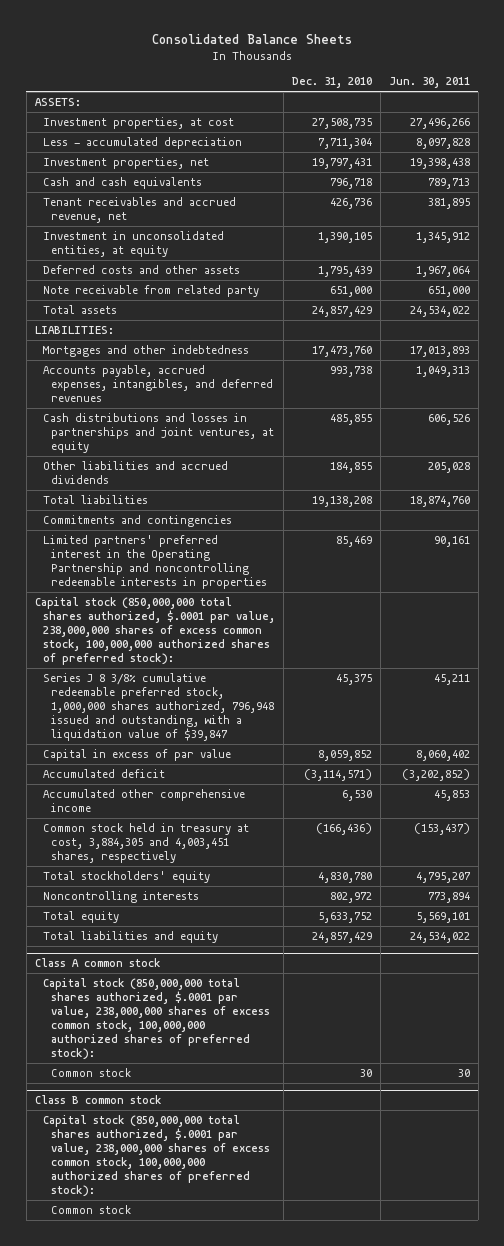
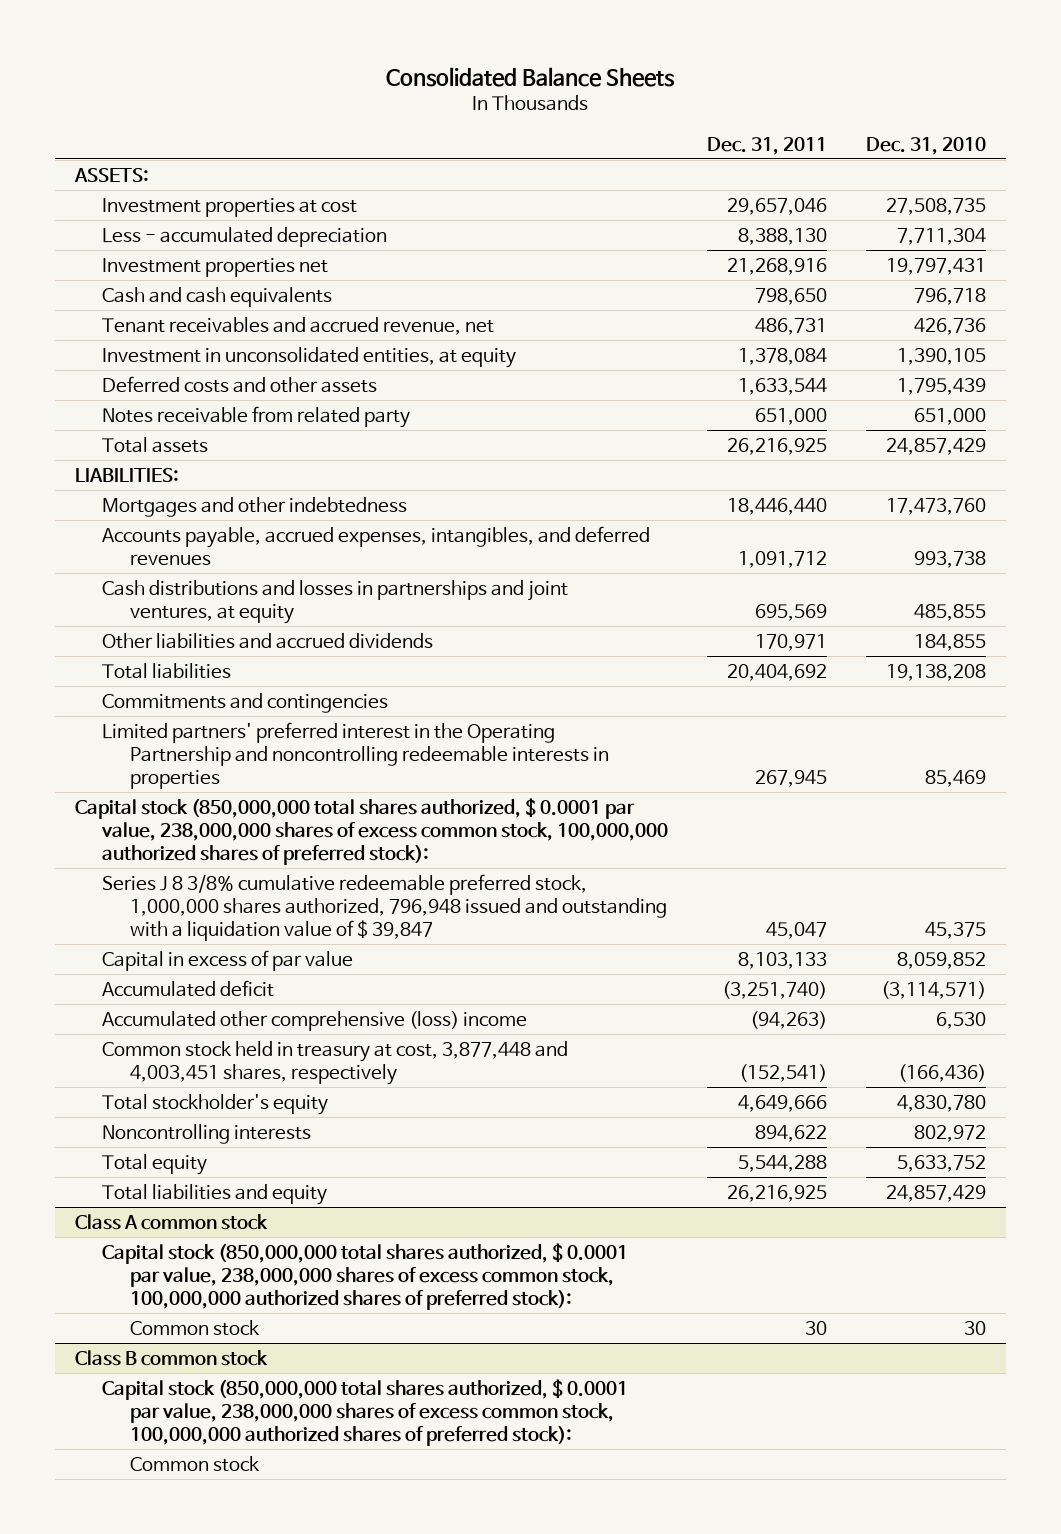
[388,77,470,89] Jun. 30, 2011 -> none
none -> [707,136,828,155] Dec. 31, 2011
[42,116,234,129] Investment properties, at cost -> [102,197,358,217] Investment properties at cost
[42,156,209,169] Investment properties, net -> [102,257,329,277] Investment properties net
[42,284,259,297] Note receivable from related party -> [102,405,411,428] Notes receivable from related party
[34,596,275,665] Capital stock (850,000,000 total shares authorized, $.0001 par value, 238,000,000 shares of excess common stock, 100,000,000 authorized shares of preferred stock): -> [74,797,669,865] Capital stock (850,000,000 total shares authorized, $ 0.0001 par value, 238,000,000 shares of excess common stock, 100,000,000 authorized shares of preferred stock):
[42,672,275,741] Series J 8 3/8% cumulative redeemable preferred stock, 1,000,000 shares authorized, 796,948 issued and outstanding, with a liquidation value of $39,847 -> [102,873,667,941] Series J 8 3/8% cumulative redeemable preferred stock, 1,000,000 shares authorized, 796,948 issued and outstanding with a liquidation value of $ 39,847
[42,788,245,812] Accumulated other comprehensive income -> [102,1010,528,1031] Accumulated other comprehensive (loss) income
[42,822,249,863] Common stock held in treasury at cost, 3,884,305 and 4,003,451 shares, respectively -> [102,1040,569,1085] Common stock held in treasury at cost, 3,877,448 and 4,003,451 shares, respectively
[42,870,210,883] Total stockholders' equity -> [102,1093,329,1115] Total stockholder's equity
[42,977,271,1061] Capital stock (850,000,000 total shares authorized, $.0001 par value, 238,000,000 shares of excess common stock, 100,000,000 authorized shares of preferred stock): -> [102,1242,629,1310] Capital stock (850,000,000 total shares authorized, $ 0.0001 par value, 238,000,000 shares of excess common stock, 100,000,000 authorized shares of preferred stock):
[42,1114,271,1198] Capital stock (850,000,000 total shares authorized, $.0001 par value, 238,000,000 shares of excess common stock, 100,000,000 authorized shares of preferred stock): -> [102,1378,629,1446] Capital stock (850,000,000 total shares authorized, $ 0.0001 par value, 238,000,000 shares of excess common stock, 100,000,000 authorized shares of preferred stock):

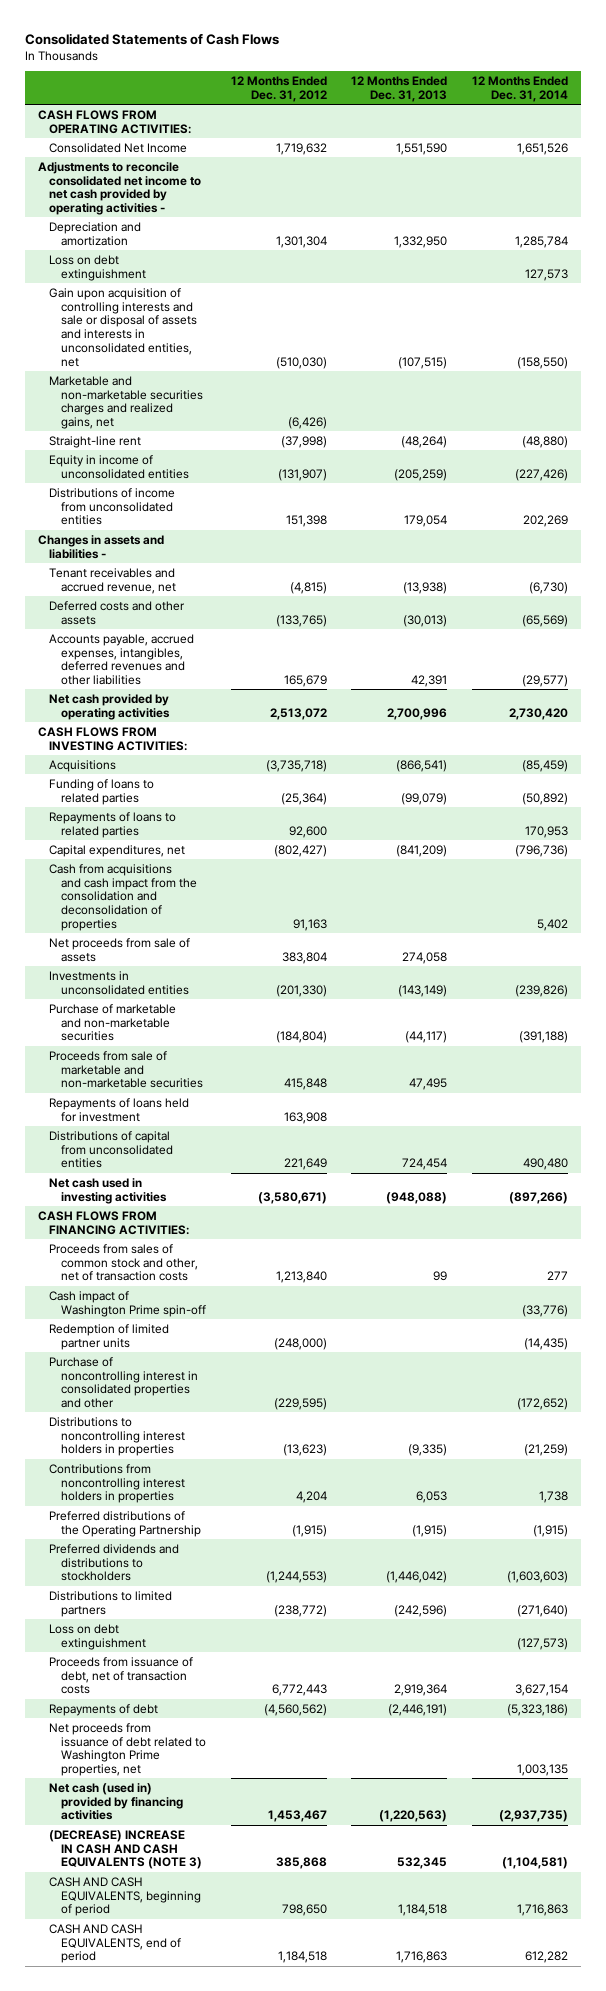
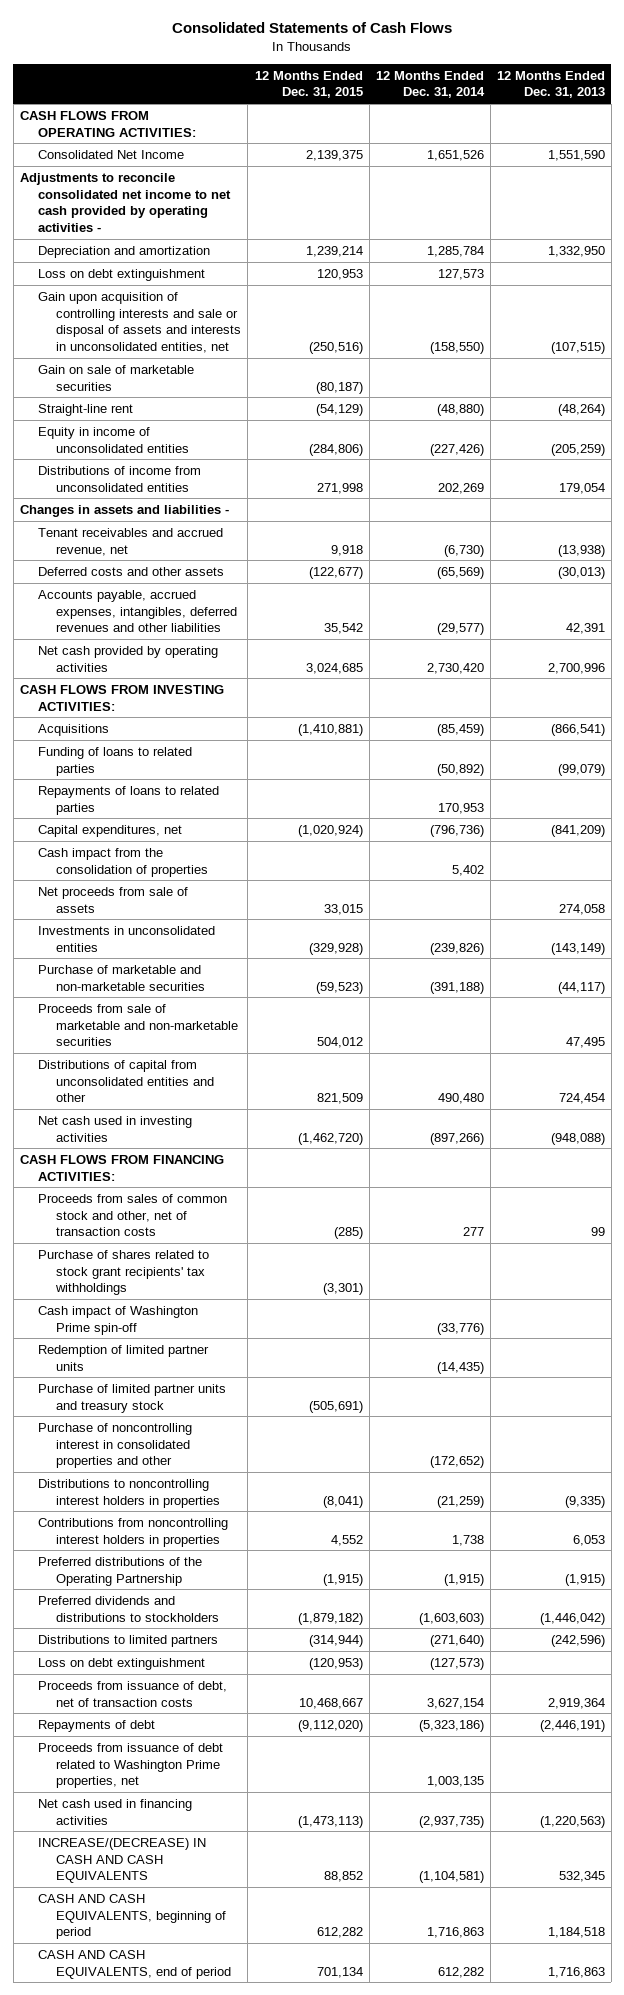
[230,76,327,102] 12 Months Ended Dec. 31, 2012 -> none
none -> [254,70,363,99] 12 Months Ended Dec. 31, 2015
[49,375,203,430] Marketable and non-marketable securities charges and realized gains, net -> [38,364,195,391] Gain on sale of marketable securities
[49,863,197,931] Cash from acquisitions and cash impact from the consolidation and deconsolidation of properties -> [38,847,209,877] Cash impact from the consolidation of properties
[49,1097,190,1122] Repayments of loans held for investment -> none
[49,1130,173,1169] Distributions of capital from unconsolidated entities -> [38,1059,215,1103] Distributions of capital from unconsolidated entities and other
none -> [38,1249,210,1296] Purchase of shares related to stock grant recipients' tax withholdings
none -> [38,1383,227,1413] Purchase of limited partner units and treasury stock
[49,1722,206,1777] Net proceeds from issuance of debt related to Washington Prime properties, net -> [38,1742,224,1789] Proceeds from issuance of debt related to Washington Prime properties, net
[49,1782,183,1821] Net cash (used in) provided by financing activities -> [38,1798,193,1825] Net cash used in financing activities
[49,1829,202,1870] (DECREASE) INCREASE IN CASH AND CASH EQUIVALENTS (NOTE 3) -> [38,1837,207,1884] INCREASE/(DECREASE) IN CASH AND CASH EQUIVALENTS

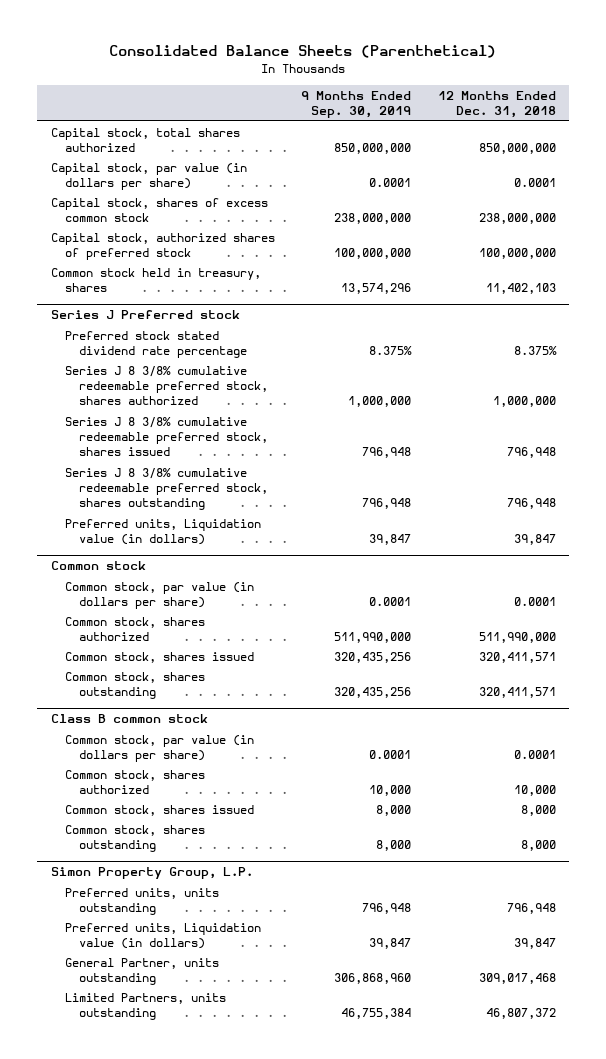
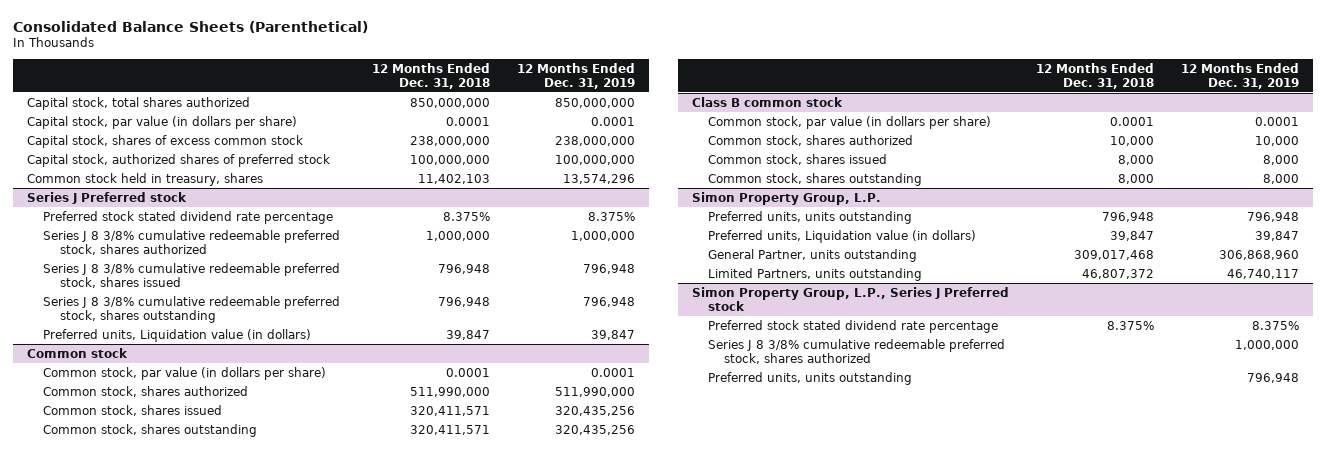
[301,90,412,119] 9 Months Ended Sep. 30, 2019 -> none
none -> [517,62,636,89] 12 Months Ended Dec. 31, 2019
none -> [691,286,1009,311] Simon Property Group, L.P., Series J Preferred stock
none -> [707,319,998,333] Preferred stock stated dividend rate percentage
none -> [707,338,1005,364] Series J 8 3/8% cumulative redeemable preferred stock, shares authorized
none -> [707,371,912,385] Preferred units, units outstanding

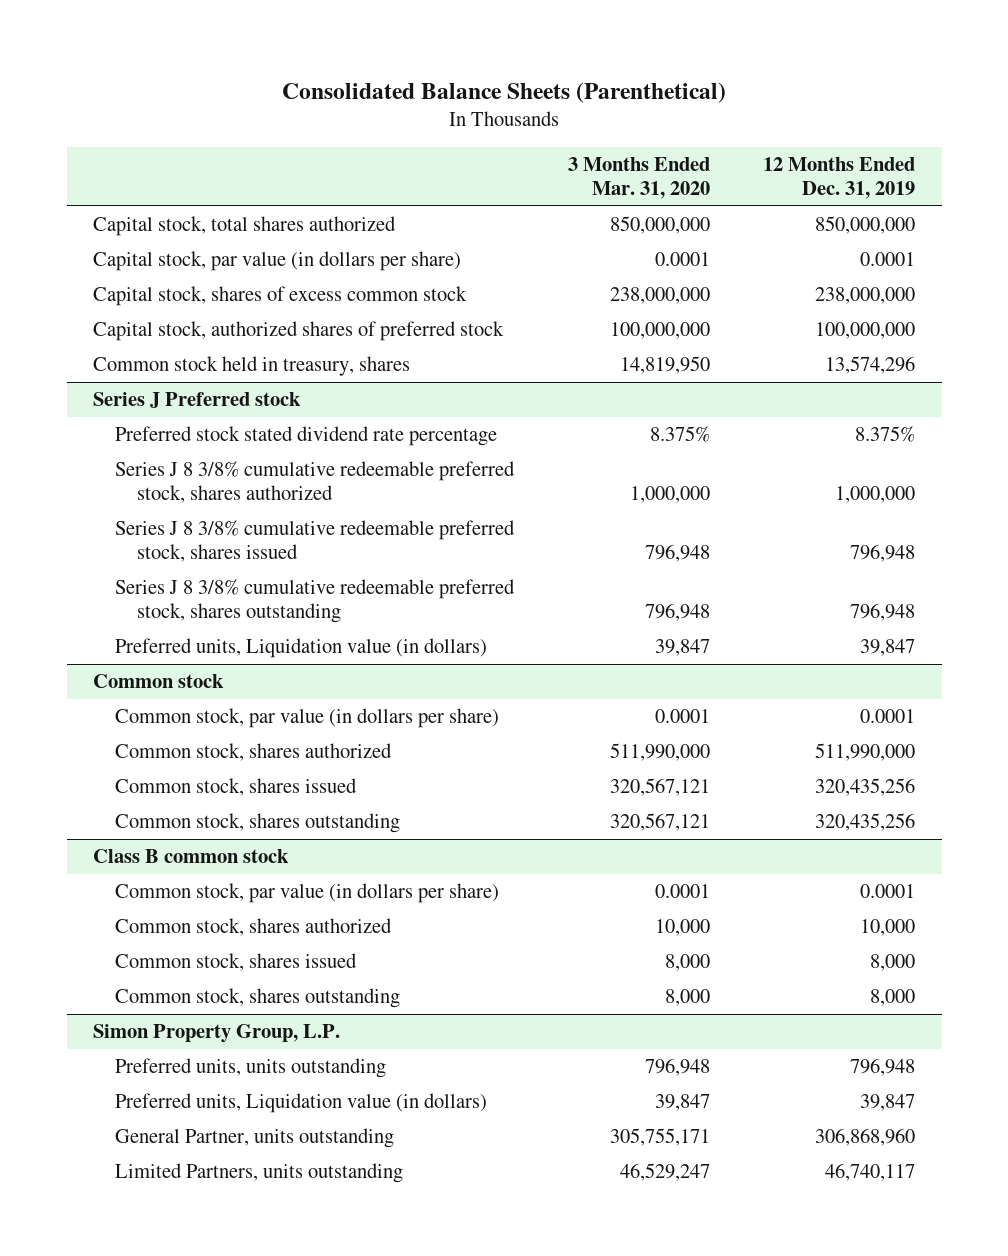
[371,62,490,89] 12 Months Ended Dec. 31, 2018 -> none
none -> [567,157,710,200] 3 Months Ended Mar. 31, 2020
[691,286,1009,311] Simon Property Group, L.P., Series J Preferred stock -> none
[707,319,998,333] Preferred stock stated dividend rate percentage -> none
[707,338,1005,364] Series J 8 3/8% cumulative redeemable preferred stock, shares authorized -> none
[707,371,912,385] Preferred units, units outstanding -> none

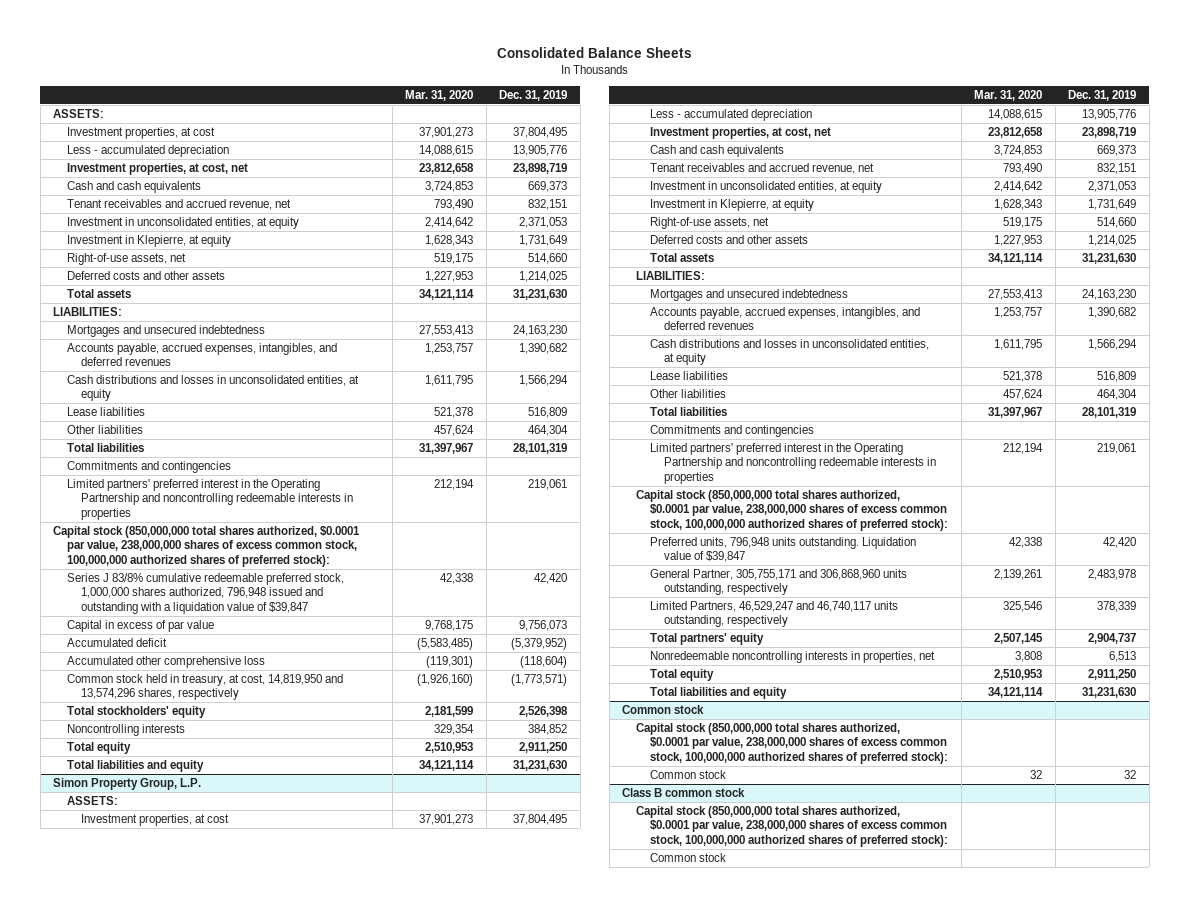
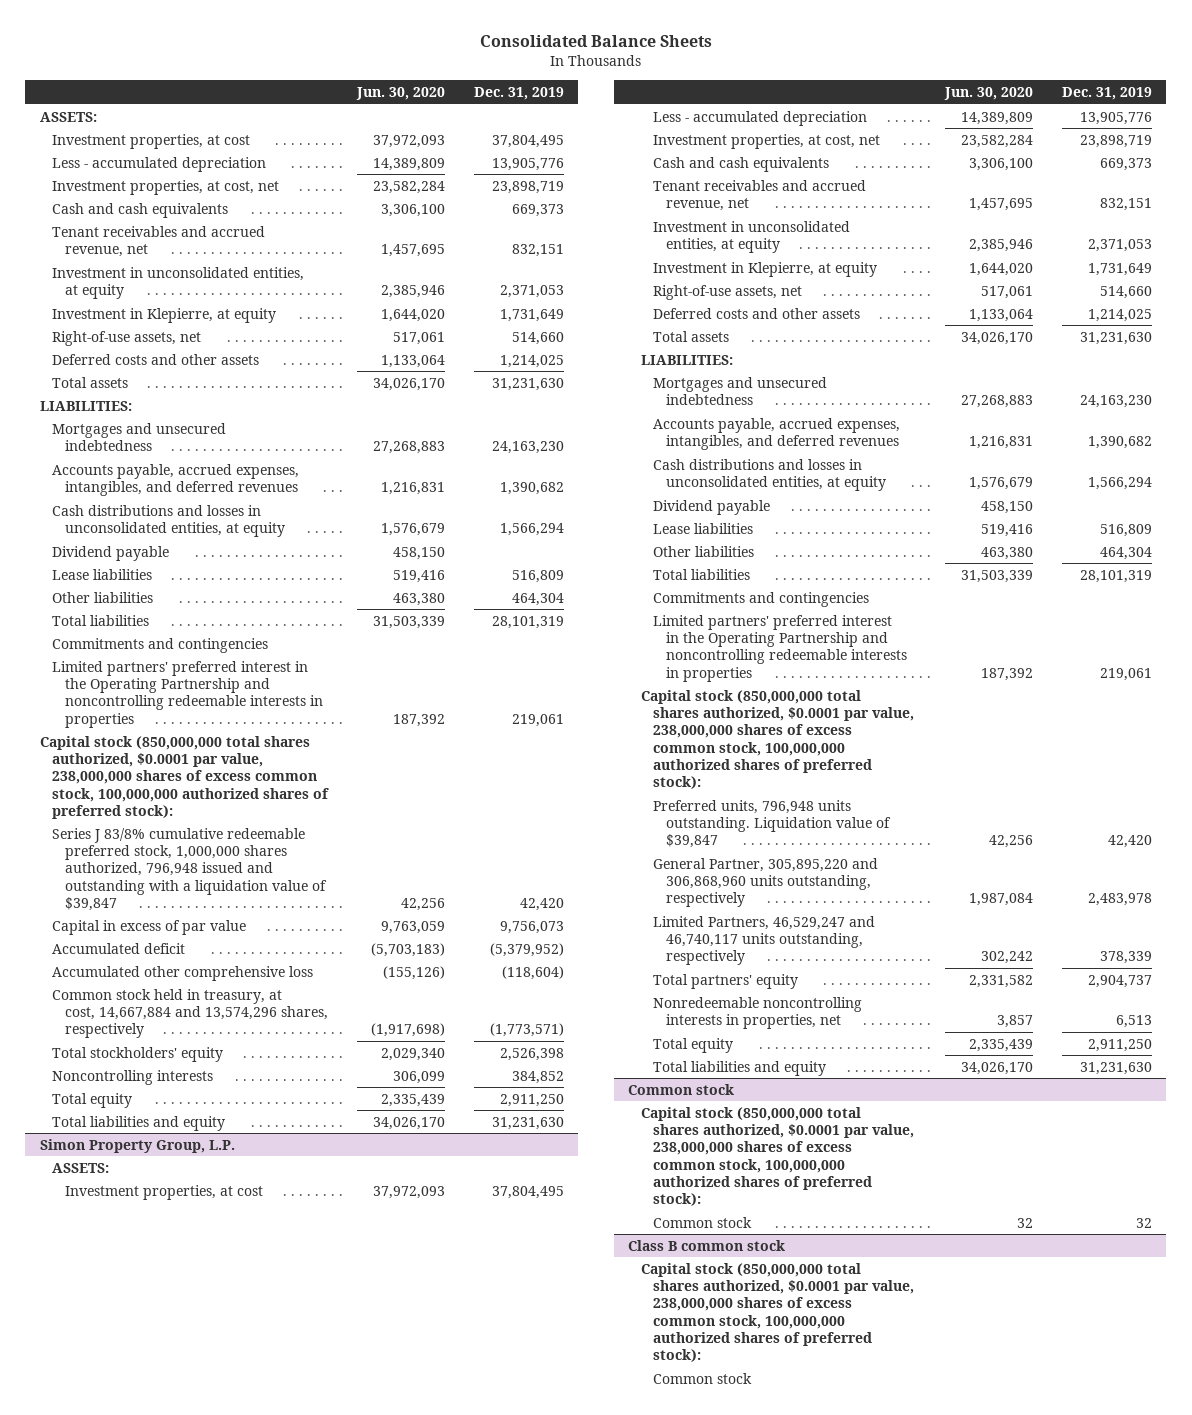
[405,89,474,101] Mar. 31, 2020 -> none
none -> [356,87,446,101] Jun. 30, 2020
none -> [52,545,170,561] Dividend payable
[67,674,344,701] Common stock held in treasury, at cost, 14,819,950 and 13,574,296 shares, respectively -> [52,988,329,1039] Common stock held in treasury, at cost, 14,667,884 and 13,574,296 shares, respectively
none -> [653,499,771,515] Dividend payable
[650,569,908,596] General Partner, 305,755,171 and 306,868,960 units outstanding, respectively -> [653,857,879,908] General Partner, 305,895,220 and 306,868,960 units outstanding, respectively

